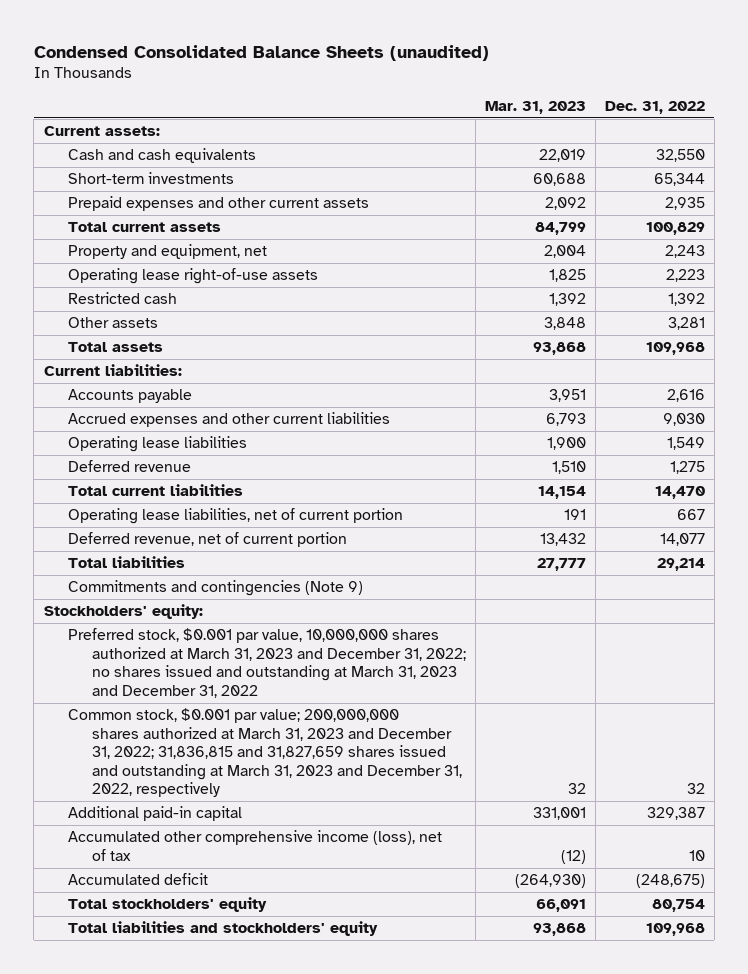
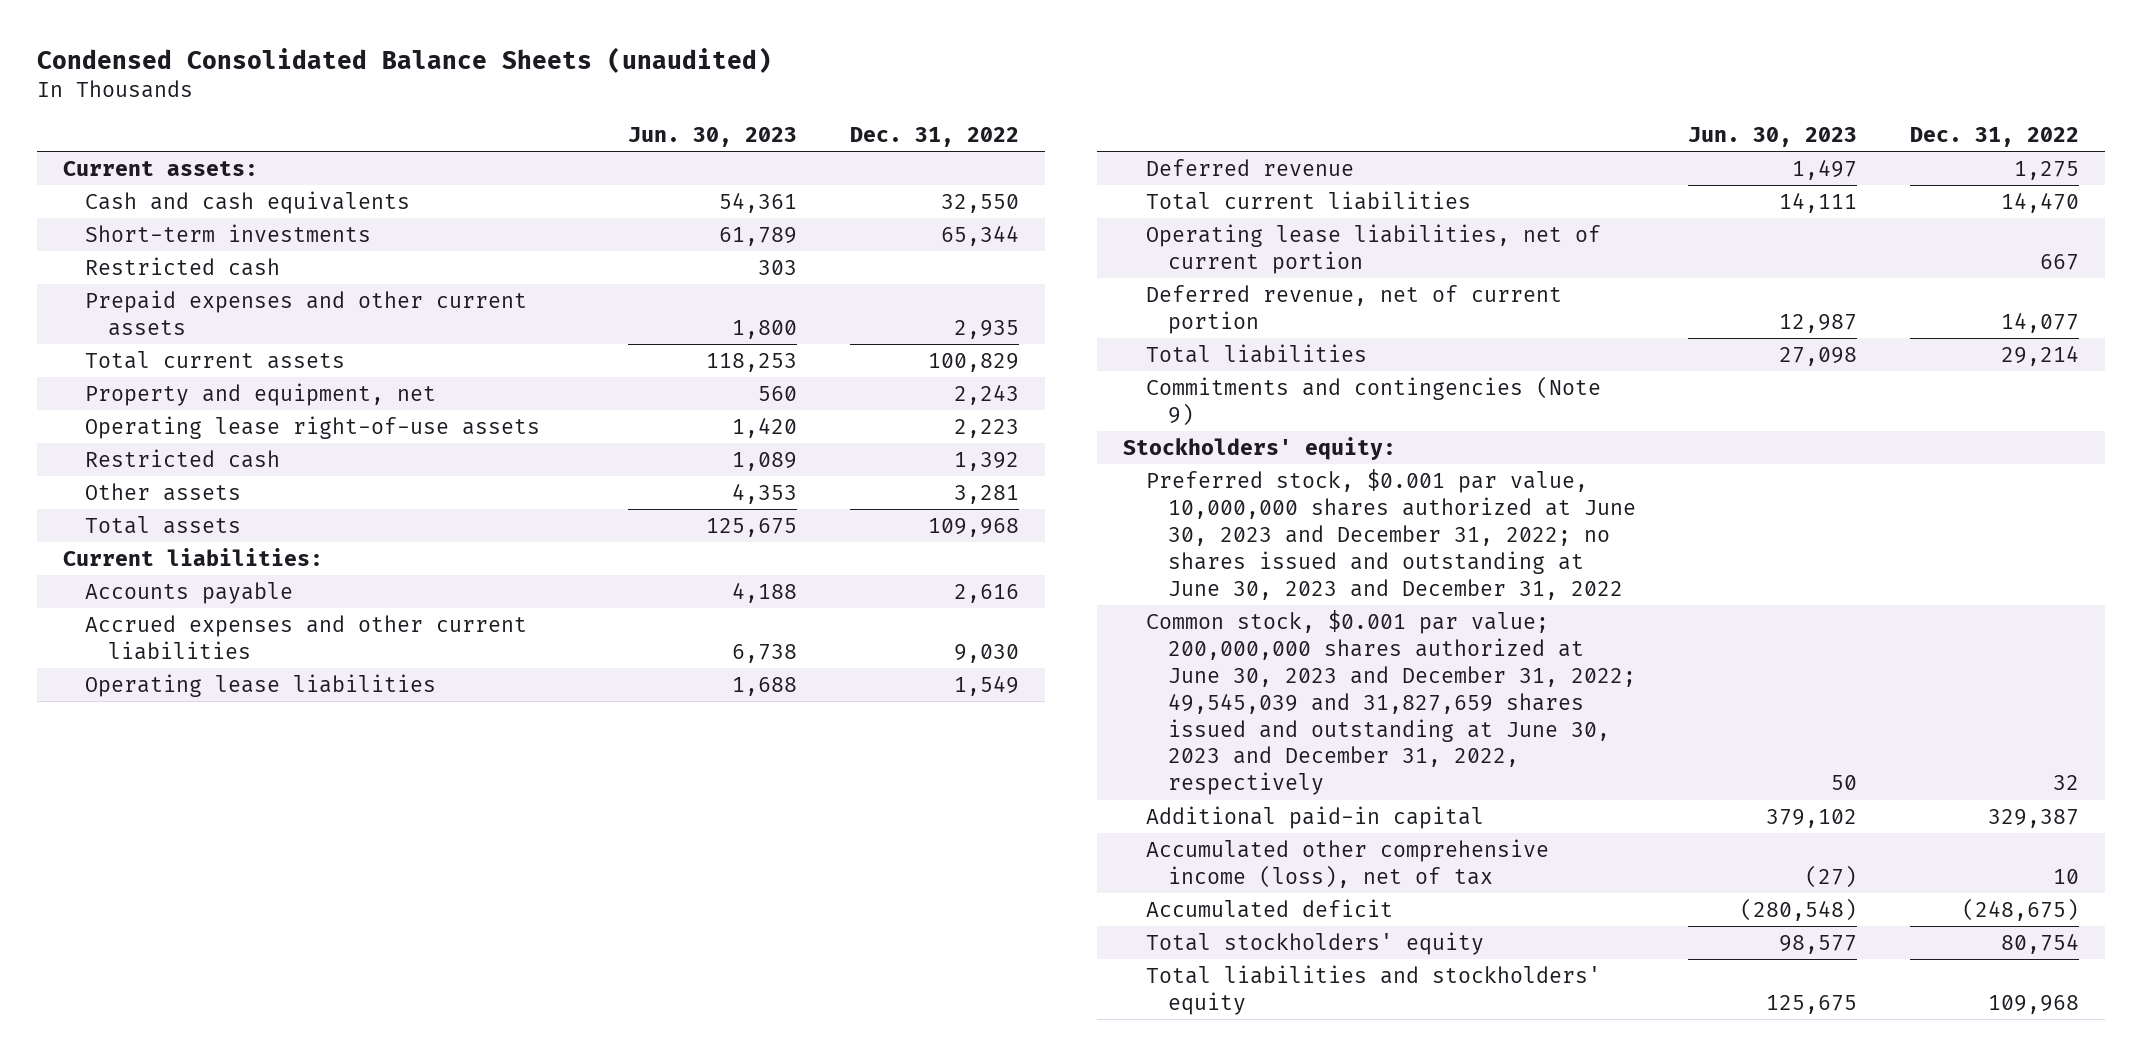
[484,100,586,114] Mar. 31, 2023 -> none
none -> [628,127,798,148] Jun. 30, 2023
none -> [85,256,281,276] Restricted cash
[67,628,466,698] Preferred stock, $0.001 par value, 10,000,000 shares authorized at March 31, 2023 and December 31, 2022; no shares issued and outstanding at March 31, 2023 and December 31, 2022 -> [1145,468,1636,600] Preferred stock, $0.001 par value, 10,000,000 shares authorized at June 30, 2023 and December 31, 2022; no shares issued and outstanding at June 30, 2023 and December 31, 2022
[67,708,462,798] Common stock, $0.001 par value; 200,000,000 shares authorized at March 31, 2023 and December 31, 2022; 31,836,815 and 31,827,659 shares issued and outstanding at March 31, 2023 and December 31, 2022, respectively -> [1145,609,1636,796] Common stock, $0.001 par value; 200,000,000 shares authorized at June 30, 2023 and December 31, 2022; 49,545,039 and 31,827,659 shares issued and outstanding at June 30, 2023 and December 31, 2022, respectively

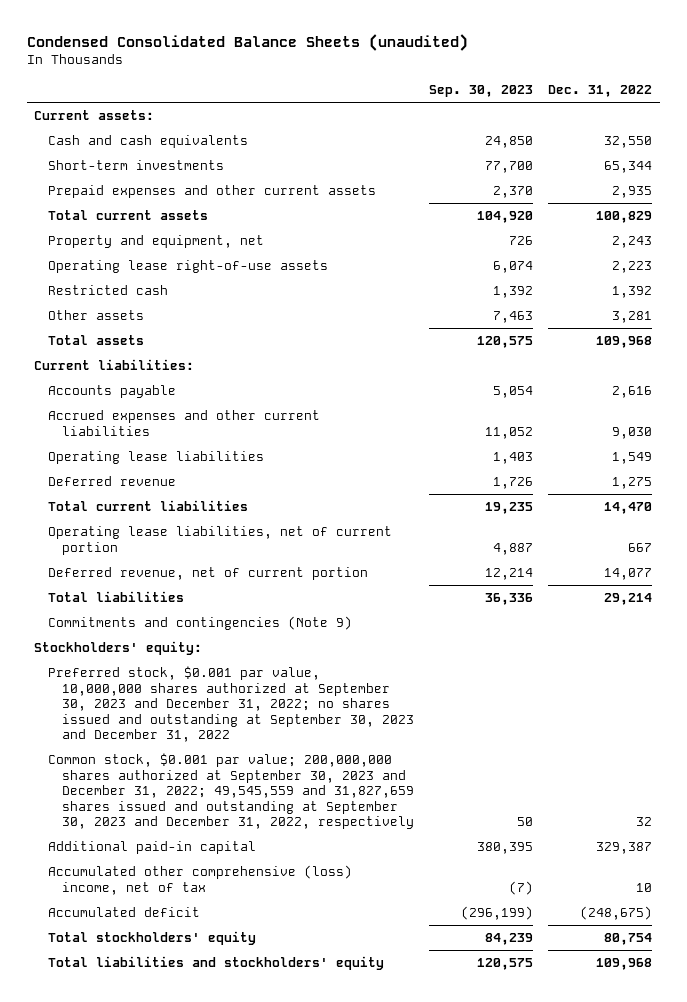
[628,127,798,148] Jun. 30, 2023 -> none
none -> [428,85,533,98] Sep. 30, 2023
[85,256,281,276] Restricted cash -> none
[1145,468,1636,600] Preferred stock, $0.001 par value, 10,000,000 shares authorized at June 30, 2023 and December 31, 2022; no shares issued and outstanding at June 30, 2023 and December 31, 2022 -> [47,666,414,743] Preferred stock, $0.001 par value, 10,000,000 shares authorized at September 30, 2023 and December 31, 2022; no shares issued and outstanding at September 30, 2023 and December 31, 2022
[1145,609,1636,796] Common stock, $0.001 par value; 200,000,000 shares authorized at June 30, 2023 and December 31, 2022; 49,545,039 and 31,827,659 shares issued and outstanding at June 30, 2023 and December 31, 2022, respectively -> [47,753,414,830] Common stock, $0.001 par value; 200,000,000 shares authorized at September 30, 2023 and December 31, 2022; 49,545,559 and 31,827,659 shares issued and outstanding at September 30, 2023 and December 31, 2022, respectively
[1145,838,1549,888] Accumulated other comprehensive income (loss), net of tax -> [47,865,352,895] Accumulated other comprehensive (loss) income, net of tax

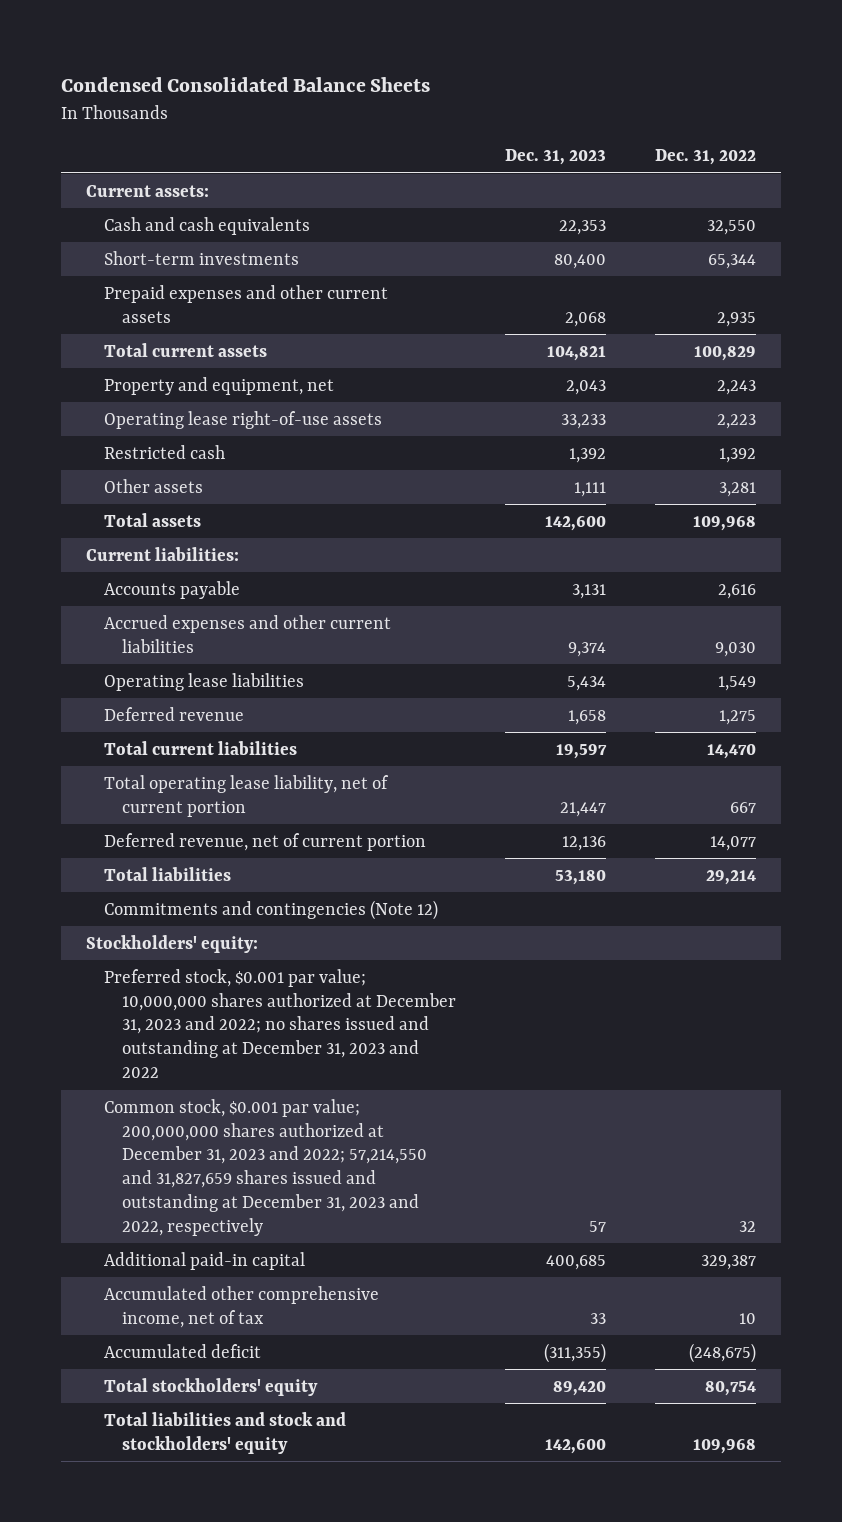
[26,33,468,51] Condensed Consolidated Balance Sheets (unaudited) -> [61,76,431,92] Condensed Consolidated Balance Sheets
[428,85,533,98] Sep. 30, 2023 -> none
none -> [505,149,607,166] Dec. 31, 2023
[47,526,392,555] Operating lease liabilities, net of current portion -> [103,774,389,817] Total operating lease liability, net of current portion
[47,616,352,631] Commitments and contingencies (Note 9) -> [103,899,438,920] Commitments and contingencies (Note 12)
[47,666,414,743] Preferred stock, $0.001 par value, 10,000,000 shares authorized at September 30, 2023 and December 31, 2022; no shares issued and outstanding at September 30, 2023 and December 31, 2022 -> [103,968,457,1079] Preferred stock, $0.001 par value; 10,000,000 shares authorized at December 31, 2023 and 2022; no shares issued and outstanding at December 31, 2023 and 2022
[47,753,414,830] Common stock, $0.001 par value; 200,000,000 shares authorized at September 30, 2023 and December 31, 2022; 49,545,559 and 31,827,659 shares issued and outstanding at September 30, 2023 and December 31, 2022, respectively -> [103,1098,428,1236] Common stock, $0.001 par value; 200,000,000 shares authorized at December 31, 2023 and 2022; 57,214,550 and 31,827,659 shares issued and outstanding at December 31, 2023 and 2022, respectively
[47,865,352,895] Accumulated other comprehensive (loss) income, net of tax -> [103,1285,379,1328] Accumulated other comprehensive income, net of tax
[47,956,384,971] Total liabilities and stockholders' equity -> [103,1411,346,1454] Total liabilities and stock and stockholders' equity

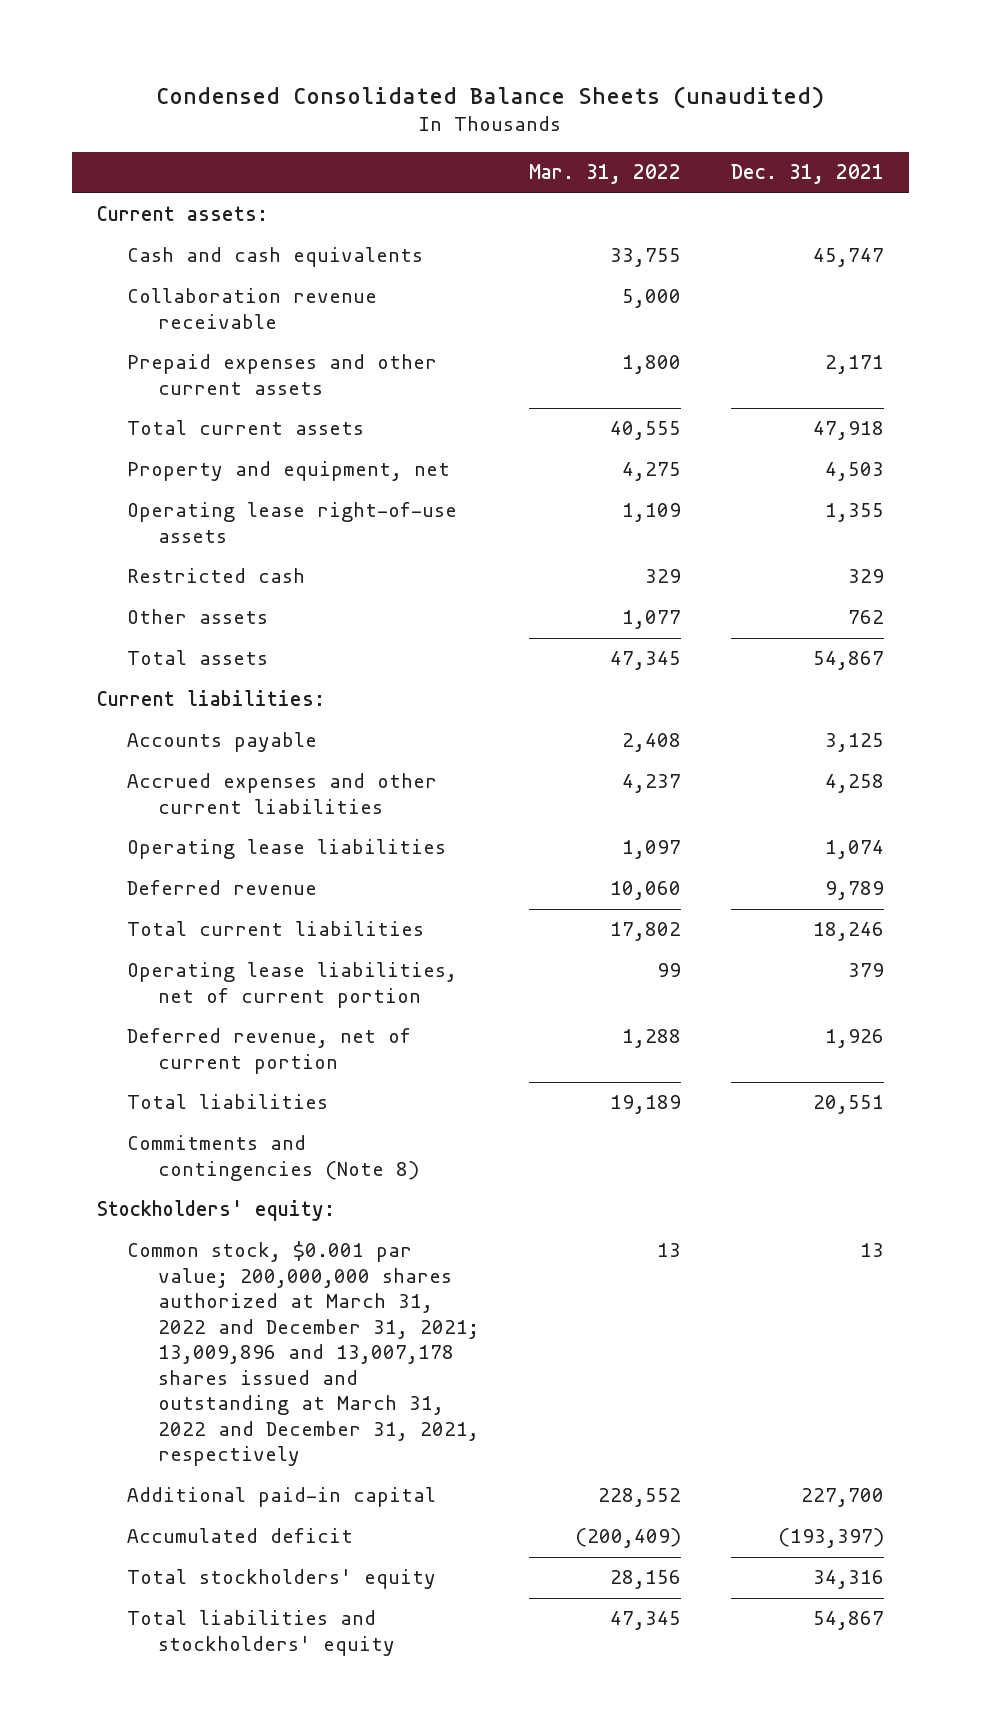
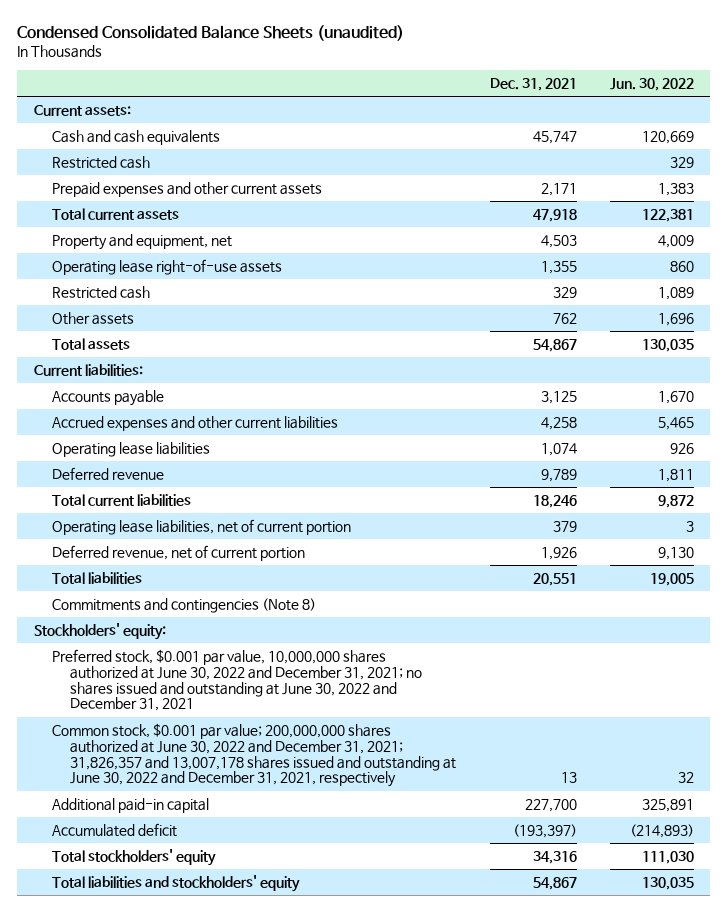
[528,164,681,185] Mar. 31, 2022 -> none
none -> [609,78,694,92] Jun. 30, 2022
[127,288,378,329] Collaboration revenue receivable -> none
none -> [51,156,150,170] Restricted cash
none -> [51,649,423,712] Preferred stock, $0.001 par value, 10,000,000 shares authorized at June 30, 2022 and December 31, 2021; no shares issued and outstanding at June 30, 2022 and December 31, 2021
[127,1241,479,1467] Common stock, $0.001 par value; 200,000,000 shares authorized at March 31, 2022 and December 31, 2021; 13,009,896 and 13,007,178 shares issued and outstanding at March 31, 2022 and December 31, 2021, respectively -> [51,723,457,788] Common stock, $0.001 par value; 200,000,000 shares authorized at June 30, 2022 and December 31, 2021; 31,826,357 and 13,007,178 shares issued and outstanding at June 30, 2022 and December 31, 2021, respectively

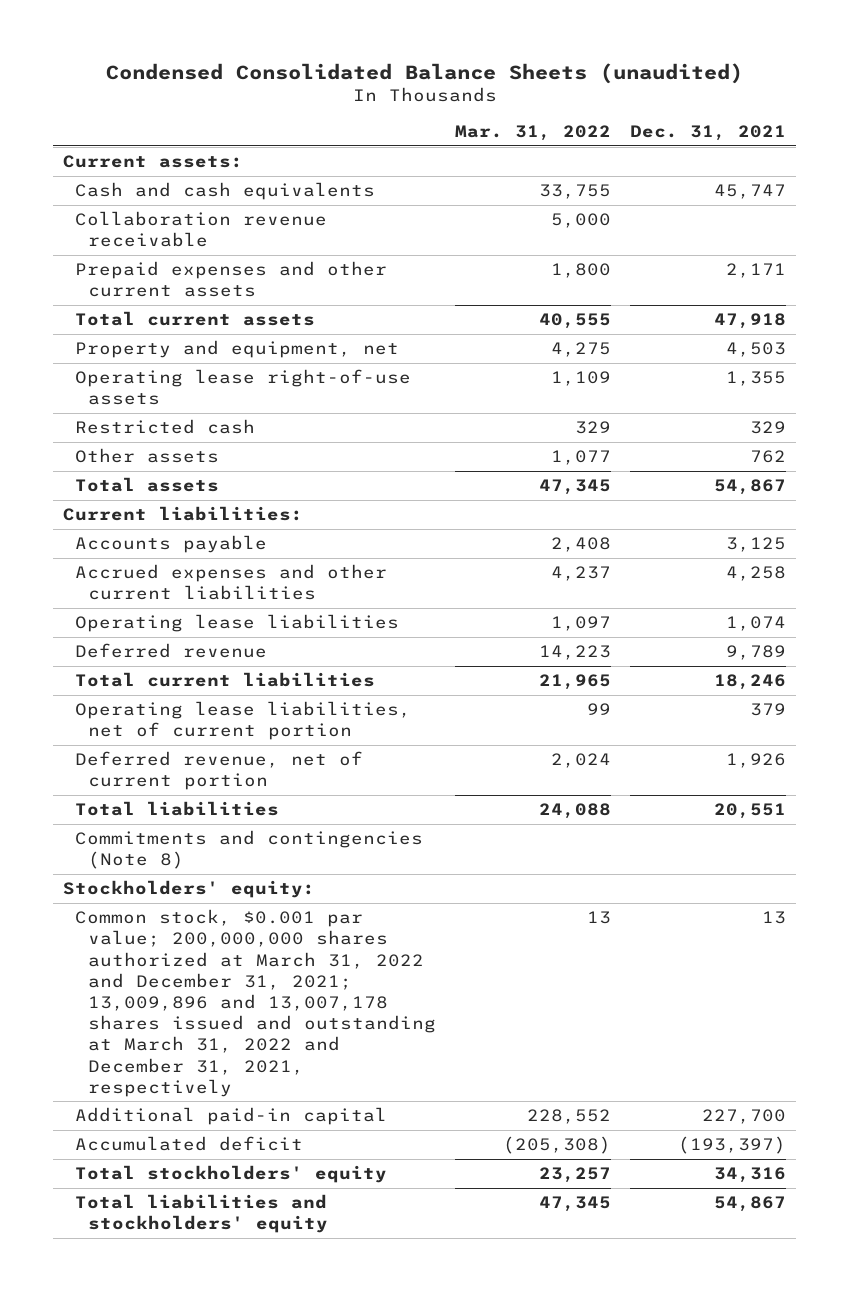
[609,78,694,92] Jun. 30, 2022 -> none
none -> [455,125,612,142] Mar. 31, 2022
[51,156,150,170] Restricted cash -> none
none -> [75,211,328,248] Collaboration revenue receivable
[51,649,423,712] Preferred stock, $0.001 par value, 10,000,000 shares authorized at June 30, 2022 and December 31, 2021; no shares issued and outstanding at June 30, 2022 and December 31, 2021 -> none
[51,723,457,788] Common stock, $0.001 par value; 200,000,000 shares authorized at June 30, 2022 and December 31, 2021; 31,826,357 and 13,007,178 shares issued and outstanding at June 30, 2022 and December 31, 2021, respectively -> [75,909,436,1097] Common stock, $0.001 par value; 200,000,000 shares authorized at March 31, 2022 and December 31, 2021; 13,009,896 and 13,007,178 shares issued and outstanding at March 31, 2022 and December 31, 2021, respectively

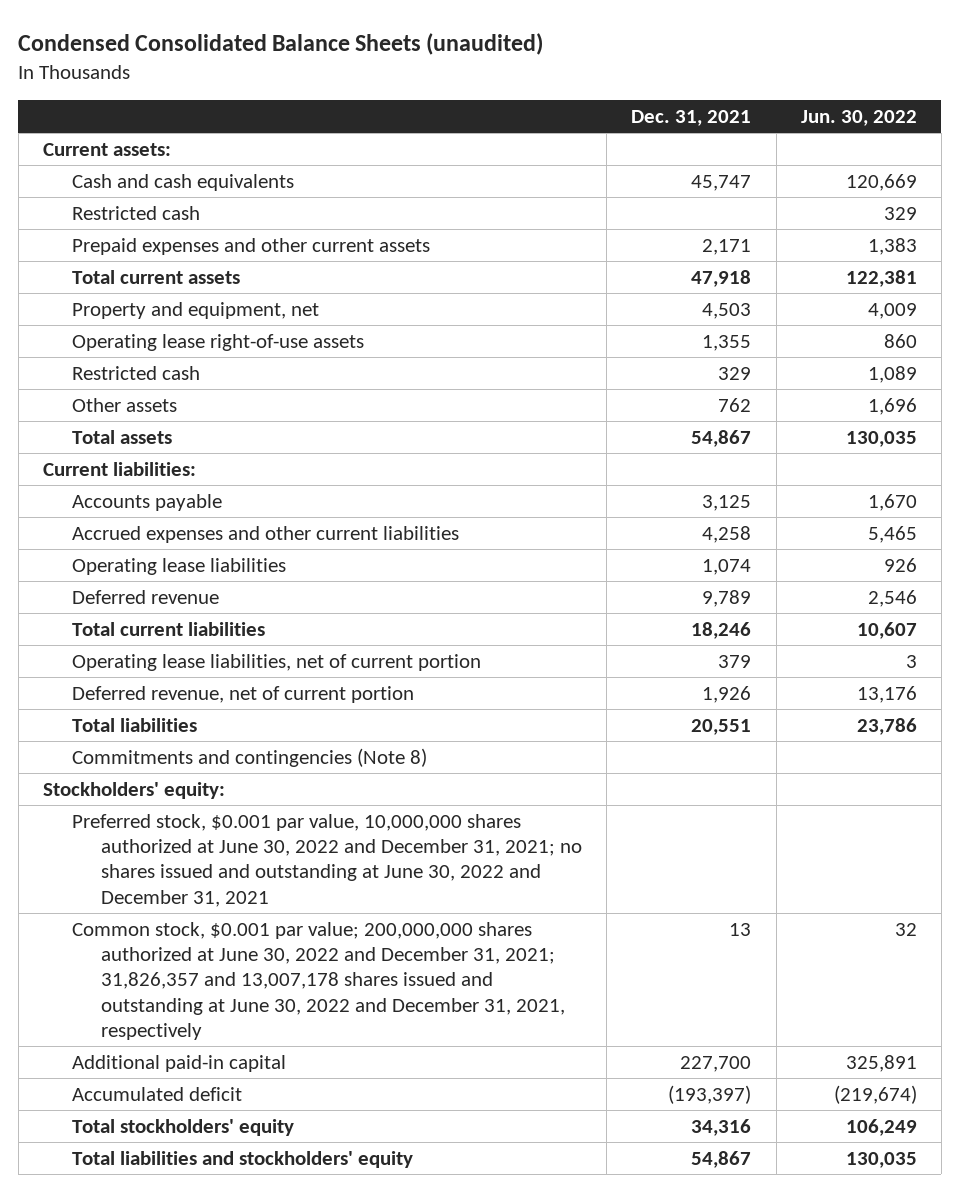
[455,125,612,142] Mar. 31, 2022 -> none
none -> [800,109,917,126] Jun. 30, 2022
[75,211,328,248] Collaboration revenue receivable -> none
none -> [71,205,200,220] Restricted cash
none -> [71,813,583,907] Preferred stock, $0.001 par value, 10,000,000 shares authorized at June 30, 2022 and December 31, 2021; no shares issued and outstanding at June 30, 2022 and December 31, 2021
[75,909,436,1097] Common stock, $0.001 par value; 200,000,000 shares authorized at March 31, 2022 and December 31, 2021; 13,009,896 and 13,007,178 shares issued and outstanding at March 31, 2022 and December 31, 2021, respectively -> [71,921,566,1040] Common stock, $0.001 par value; 200,000,000 shares authorized at June 30, 2022 and December 31, 2021; 31,826,357 and 13,007,178 shares issued and outstanding at June 30, 2022 and December 31, 2021, respectively

